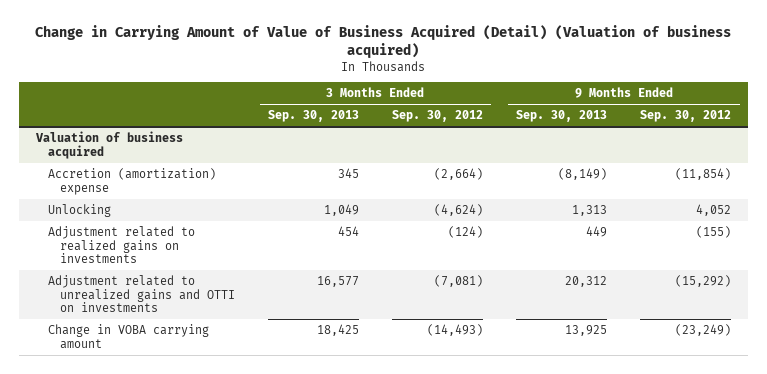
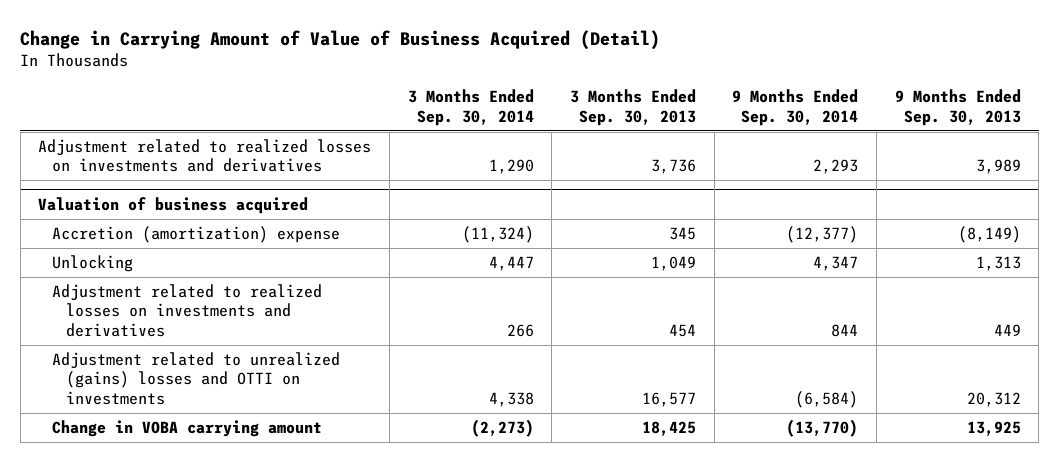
[35,25,732,59] Change in Carrying Amount of Value of Business Acquired (Detail) (Valuation of business acquired) -> [20,29,661,50] Change in Carrying Amount of Value of Business Acquired (Detail)
[392,110,484,123] Sep. 30, 2012 -> none
[640,110,732,123] Sep. 30, 2012 -> none
none -> [407,89,534,126] 3 Months Ended Sep. 30, 2014
none -> [732,89,859,126] 9 Months Ended Sep. 30, 2014
none -> [38,139,372,173] Adjustment related to realized losses on investments and derivatives
[47,226,195,264] Adjustment related to realized gains on investments -> [52,284,323,337] Adjustment related to realized losses on investments and derivatives
[47,275,235,313] Adjustment related to unrealized gains and OTTI on investments -> [52,352,341,405] Adjustment related to unrealized (gains) losses and OTTI on investments

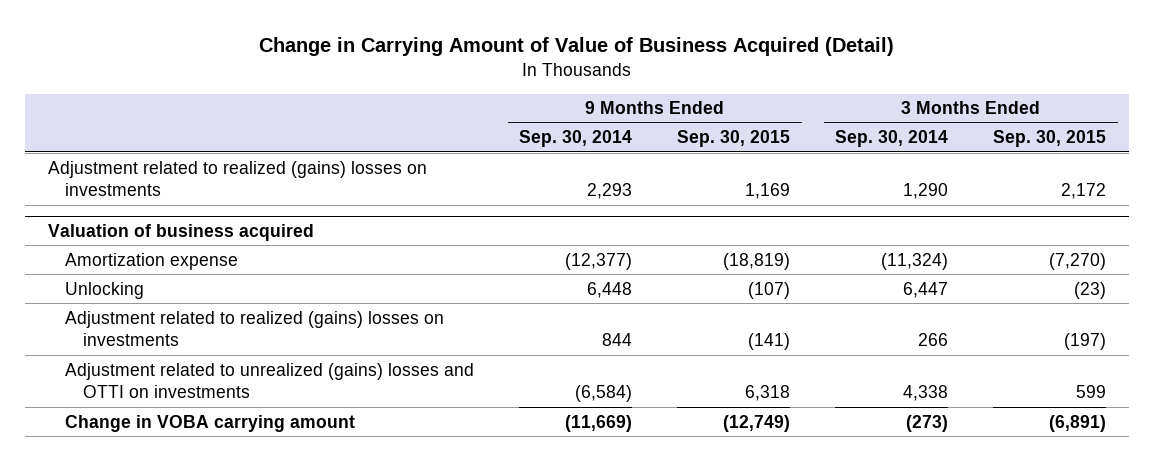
[570,89,697,126] 3 Months Ended Sep. 30, 2013 -> none
[894,89,1021,126] 9 Months Ended Sep. 30, 2013 -> none
none -> [677,130,791,148] Sep. 30, 2015
none -> [993,130,1107,148] Sep. 30, 2015
[38,139,372,173] Adjustment related to realized losses on investments and derivatives -> [47,160,427,197] Adjustment related to realized (gains) losses on investments
[52,226,341,244] Accretion (amortization) expense -> [65,252,239,270] Amortization expense
[488,256,534,272] 4,447 -> [903,281,949,298] 6,447
[813,256,859,272] 4,347 -> [587,281,633,298] 6,448
[52,284,323,337] Adjustment related to realized losses on investments and derivatives -> [65,310,445,347] Adjustment related to realized (gains) losses on investments
[470,419,534,438] (2,273) -> [906,414,949,432] (273)
[786,419,859,438] (13,770) -> [565,414,633,432] (11,669)

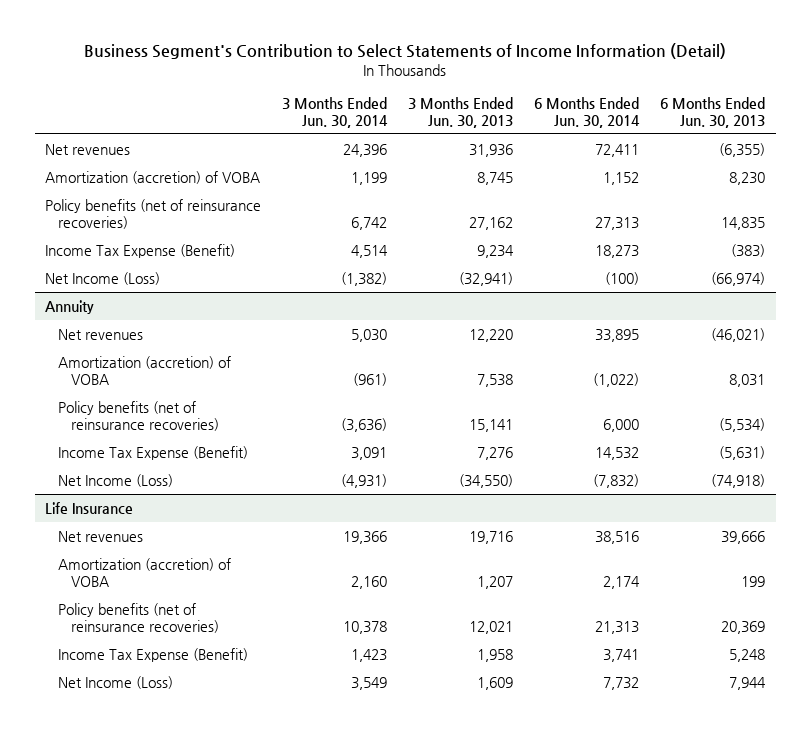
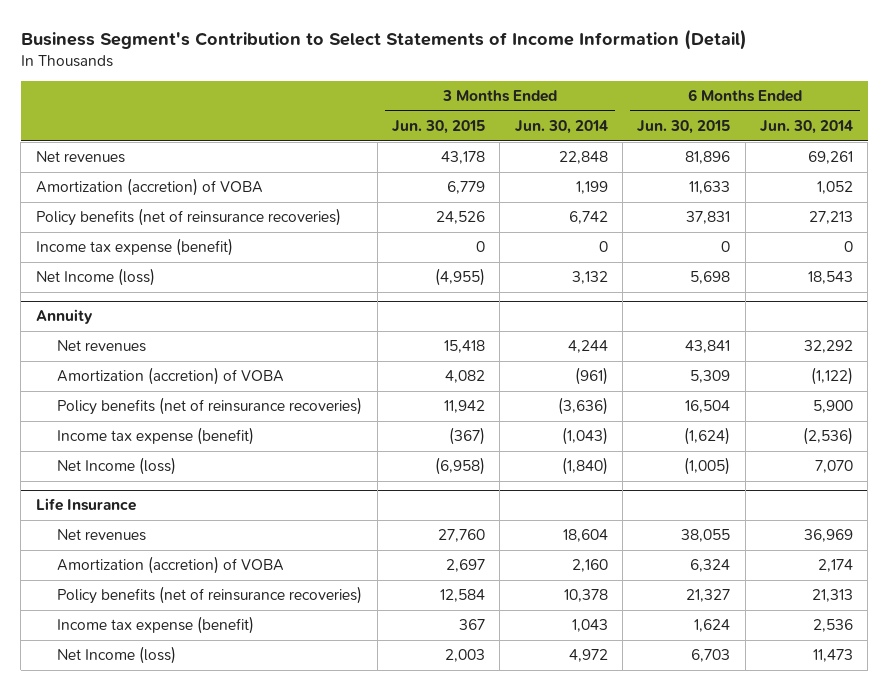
[408,96,514,128] 3 Months Ended Jun. 30, 2013 -> none
[660,96,766,128] 6 Months Ended Jun. 30, 2013 -> none
none -> [391,120,485,135] Jun. 30, 2015
none -> [637,120,731,135] Jun. 30, 2015
[343,143,388,157] 24,396 -> [558,151,608,165] 22,848
[595,143,640,157] 72,411 -> [807,151,853,165] 69,261
[603,171,640,185] 1,152 -> [816,181,853,195] 1,052
[595,216,640,230] 27,313 -> [808,211,853,225] 27,213
[45,243,236,258] Income Tax Expense (Benefit) -> [35,238,233,257] Income tax expense (benefit)
[351,244,389,258] 4,514 -> [598,241,608,253] 0
[595,244,640,258] 18,273 -> [843,241,853,253] 0
[45,271,161,285] Net Income (Loss) -> [35,268,155,287] Net Income (loss)
[341,271,388,286] (1,382) -> [571,271,608,285] 3,132
[605,271,640,285] (100) -> [807,271,853,285] 18,543
[351,328,388,342] 5,030 -> [567,340,608,354] 4,244
[595,328,640,342] 33,895 -> [803,340,853,354] 32,292
[593,372,640,387] (1,022) -> [810,367,853,386] (1,122)
[603,418,640,432] 6,000 -> [812,400,853,414] 5,900
[58,445,249,460] Income Tax Expense (Benefit) -> [57,427,255,446] Income tax expense (benefit)
[351,446,388,460] 3,091 -> [561,427,608,446] (1,043)
[595,446,640,460] 14,532 -> [802,427,853,446] (2,536)
[58,473,174,487] Net Income (Loss) -> [57,457,177,476] Net Income (loss)
[341,473,388,488] (4,931) -> [561,457,608,476] (1,840)
[593,473,640,488] (7,832) -> [814,460,853,474] 7,070
[343,530,388,544] 19,366 -> [562,529,608,543] 18,604
[595,530,640,544] 38,516 -> [803,529,853,543] 36,969
[58,647,249,662] Income Tax Expense (Benefit) -> [57,616,255,635] Income tax expense (benefit)
[351,648,388,662] 1,423 -> [571,619,608,633] 1,043
[603,648,640,662] 3,741 -> [812,619,853,633] 2,536
[58,675,174,689] Net Income (Loss) -> [57,646,177,665] Net Income (loss)
[351,676,388,690] 3,549 -> [568,649,608,663] 4,972
[603,676,640,690] 7,732 -> [812,649,853,663] 11,473

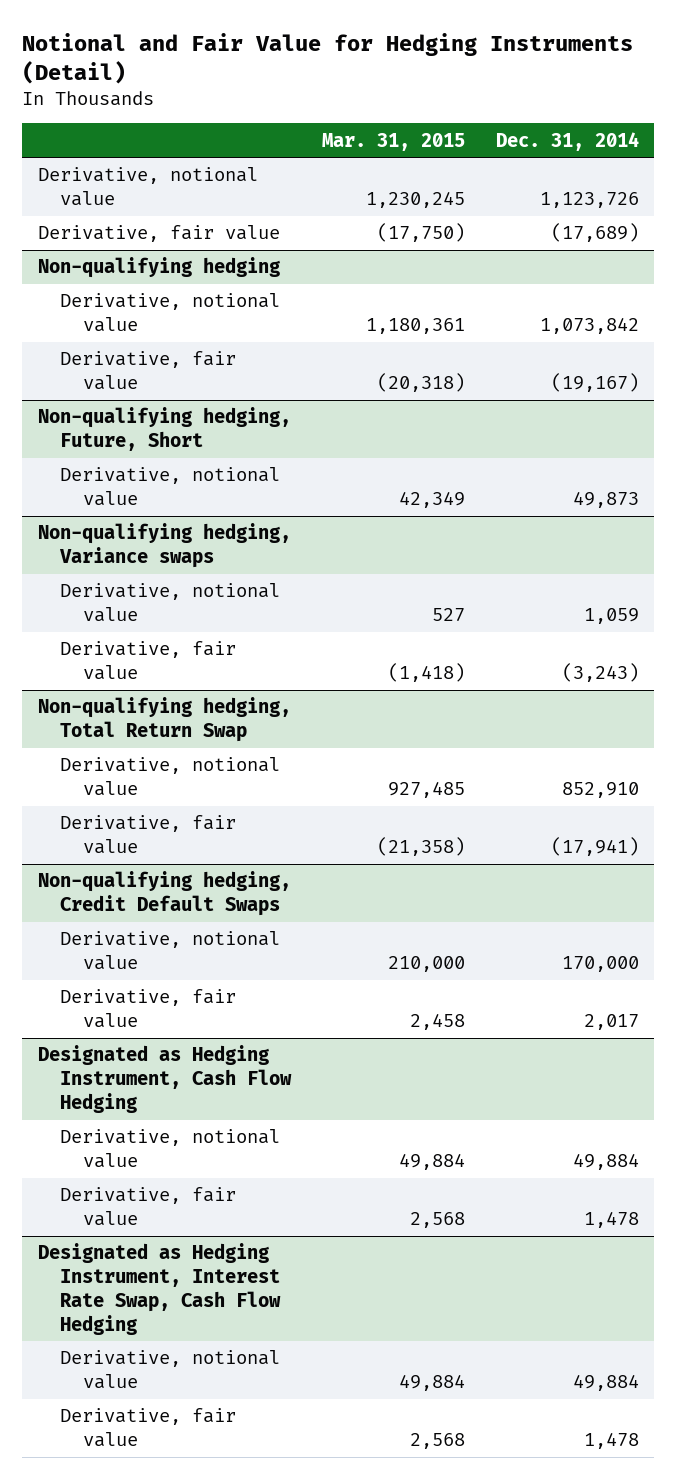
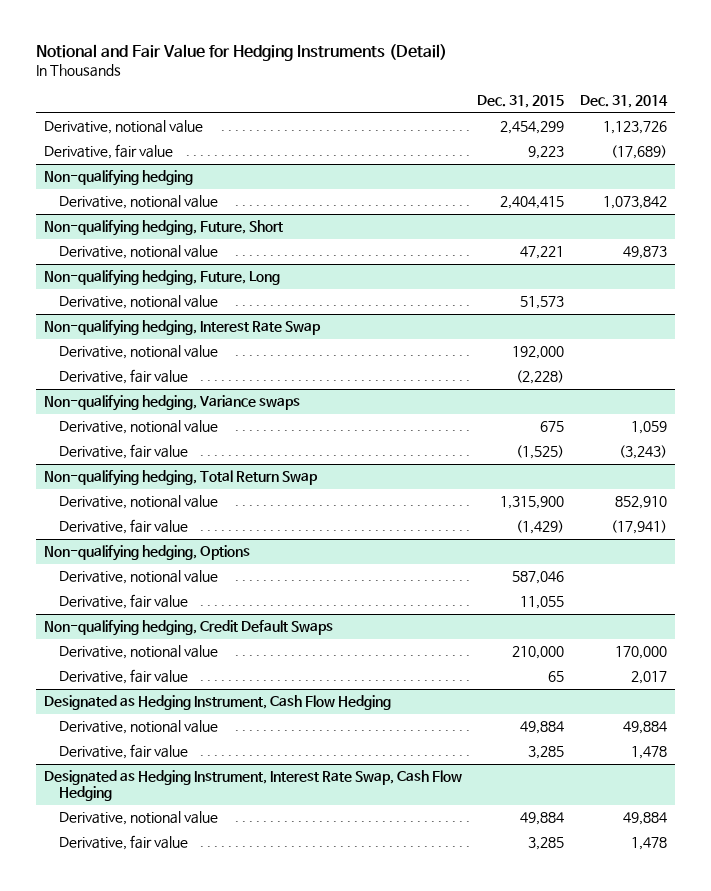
[321,132,465,151] Mar. 31, 2015 -> none
none -> [477,95,565,109] Dec. 31, 2015
[60,351,237,391] Derivative, fair value -> none
none -> [43,270,280,287] Non-qualifying hedging, Future, Long
none -> [59,295,219,310] Derivative, notional value
none -> [43,320,321,337] Non-qualifying hedging, Interest Rate Swap
none -> [59,345,219,360] Derivative, notional value
none -> [59,369,189,385] Derivative, fair value
none -> [43,545,250,562] Non-qualifying hedging, Options
none -> [59,570,219,585] Derivative, notional value
none -> [59,594,189,610] Derivative, fair value

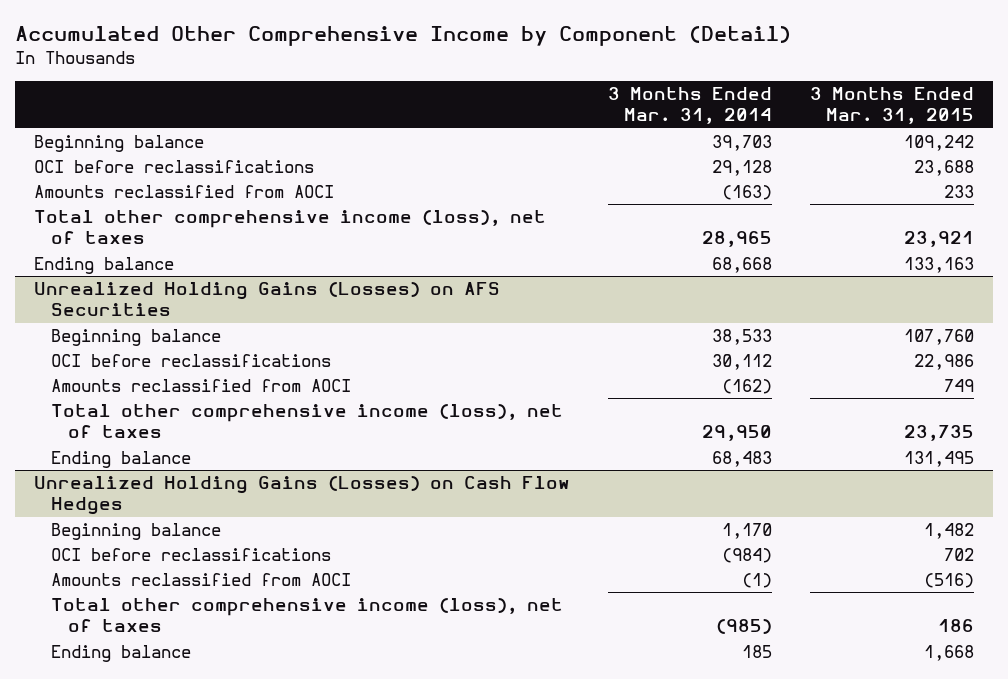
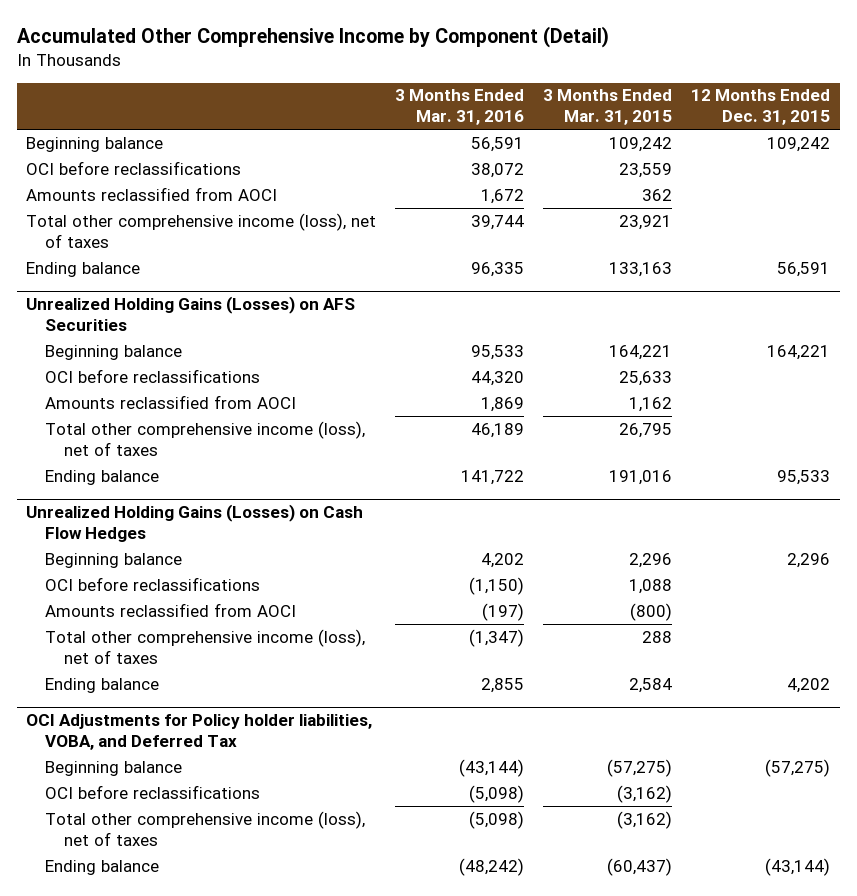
[608,87,773,125] 3 Months Ended Mar. 31, 2014 -> none
none -> [395,89,525,126] 3 Months Ended Mar. 31, 2016
none -> [691,89,831,126] 12 Months Ended Dec. 31, 2015
[914,160,975,177] 23,688 -> [619,162,673,178] 23,559
[944,185,975,199] 233 -> [642,188,673,201] 362
[904,329,975,346] 107,760 -> [609,344,673,360] 164,221
[914,354,975,371] 22,986 -> [619,370,673,386] 25,633
[944,379,975,393] 749 -> [629,396,673,412] 1,162
[904,425,975,442] 23,735 -> [619,422,673,438] 26,795
[904,451,975,468] 131,495 -> [609,469,673,485] 191,016
[924,523,975,540] 1,482 -> [629,552,673,568] 2,296
[944,548,975,562] 702 -> [629,578,673,594] 1,088
[924,573,975,589] (516) -> [630,602,673,621] (800)
[938,619,975,633] 186 -> [642,630,673,643] 288
[924,645,975,662] 1,668 -> [629,677,673,693] 2,584
none -> [26,714,373,750] OCI Adjustments for Policy holder liabilities, VOBA, and Deferred Tax
none -> [45,760,183,776] Beginning balance
none -> [45,784,261,799] OCI before reclassifications
none -> [45,810,366,846] Total other comprehensive income (loss), net of taxes
none -> [45,859,160,875] Ending balance

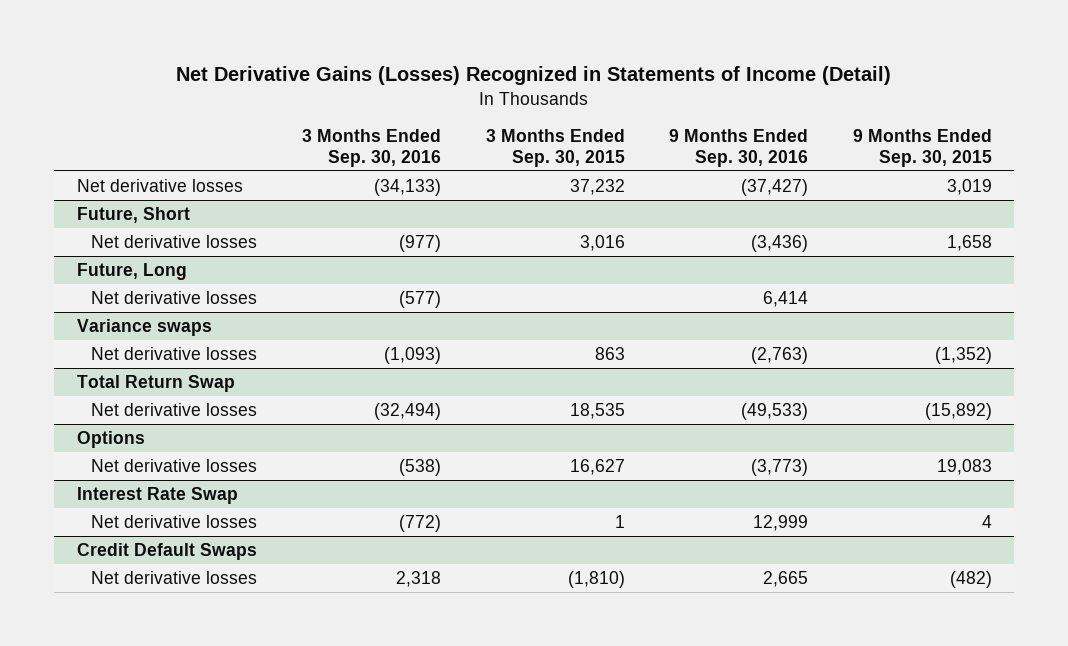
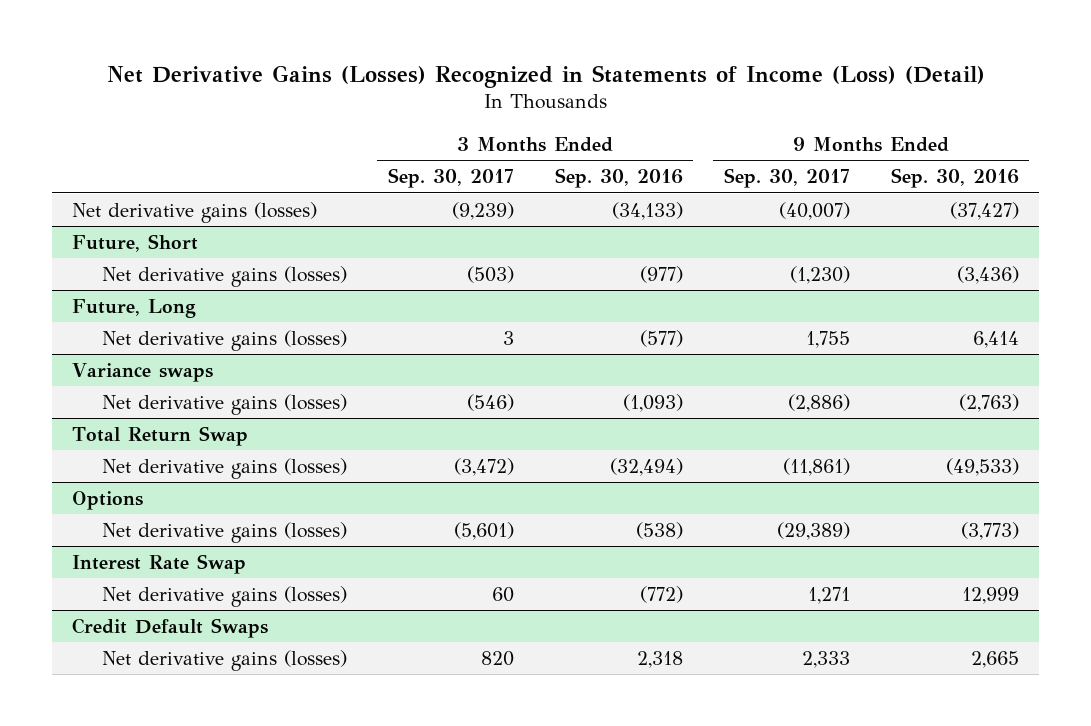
[176,66,892,86] Net Derivative Gains (Losses) Recognized in Statements of Income (Detail) -> [106,65,985,89] Net Derivative Gains (Losses) Recognized in Statements of Income (Loss) (Detail)
[485,129,625,167] 3 Months Ended Sep. 30, 2015 -> none
[852,129,992,167] 9 Months Ended Sep. 30, 2015 -> none
none -> [387,168,514,189] Sep. 30, 2017
none -> [723,168,850,189] Sep. 30, 2017
[76,178,243,192] Net derivative losses -> [72,201,318,223] Net derivative gains (losses)
[91,234,258,248] Net derivative losses -> [101,265,347,287] Net derivative gains (losses)
[91,290,258,304] Net derivative losses -> [101,329,347,351] Net derivative gains (losses)
[91,346,258,360] Net derivative losses -> [101,393,347,415] Net derivative gains (losses)
[91,402,258,416] Net derivative losses -> [101,457,347,479] Net derivative gains (losses)
[91,458,258,472] Net derivative losses -> [101,521,347,543] Net derivative gains (losses)
[91,514,258,528] Net derivative losses -> [101,585,347,607] Net derivative gains (losses)
[91,570,258,584] Net derivative losses -> [101,649,347,671] Net derivative gains (losses)

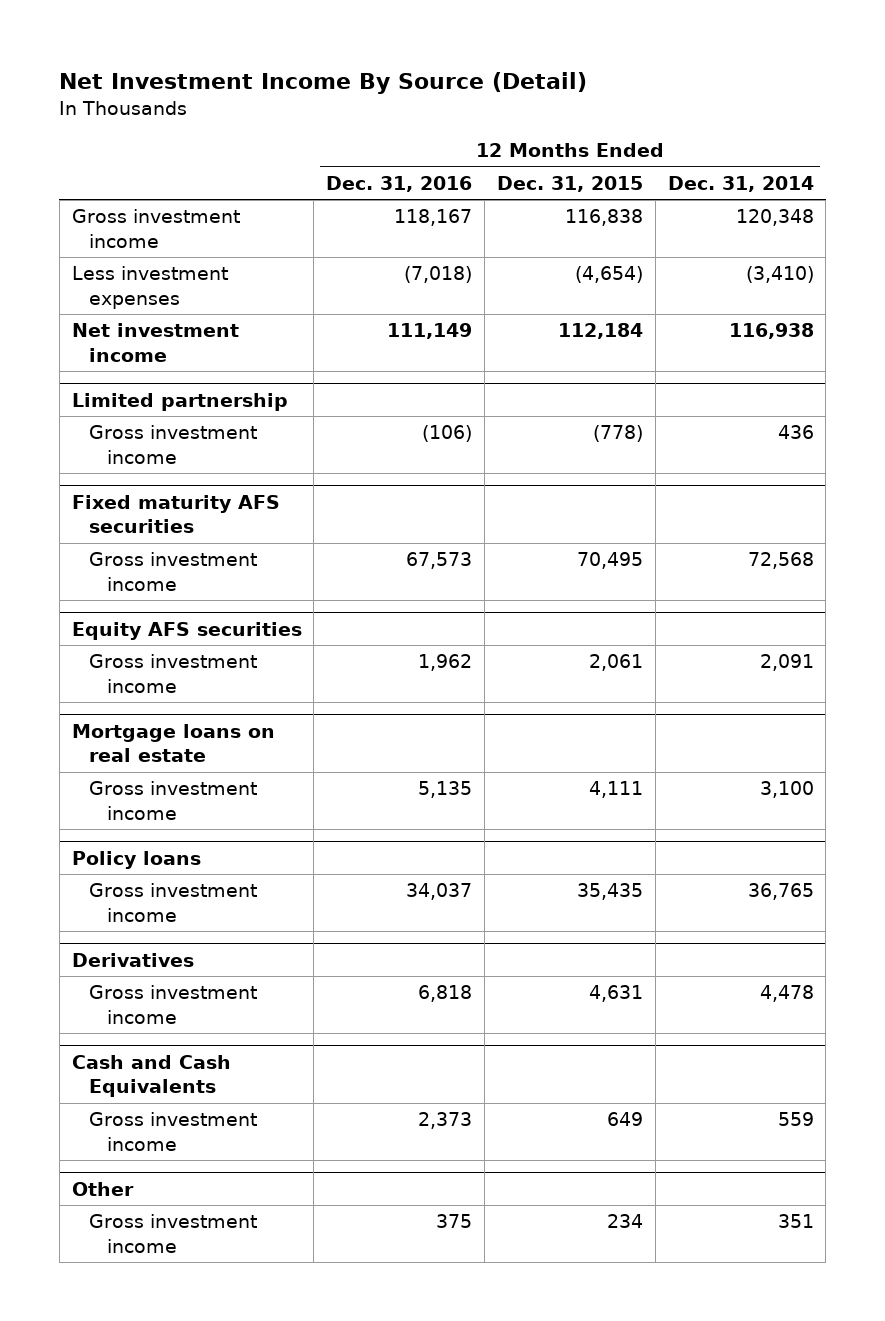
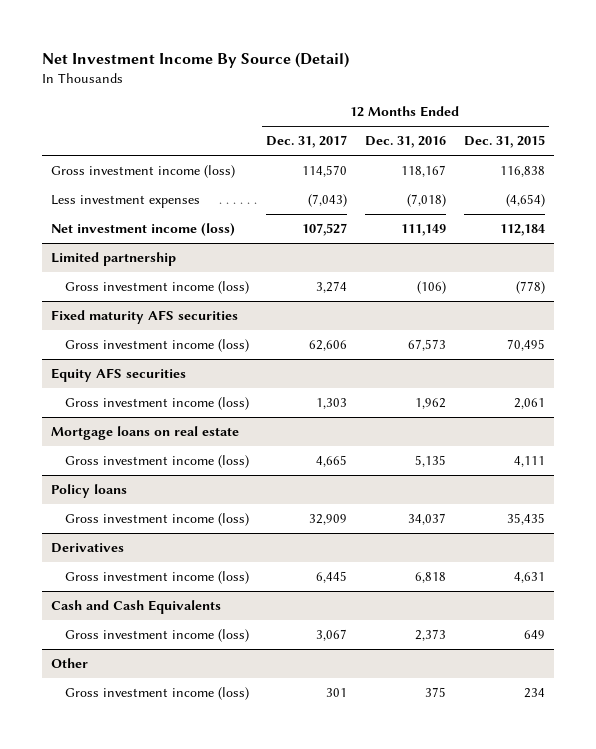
[667,175,814,192] Dec. 31, 2014 -> none
none -> [266,135,348,149] Dec. 31, 2017
[71,209,240,248] Gross investment income -> [50,165,235,179] Gross investment income (loss)
[71,323,239,362] Net investment income -> [50,223,235,237] Net investment income (loss)
[89,425,258,464] Gross investment income -> [64,281,249,295] Gross investment income (loss)
[89,552,258,591] Gross investment income -> [64,339,249,353] Gross investment income (loss)
[89,654,258,693] Gross investment income -> [64,397,249,411] Gross investment income (loss)
[89,781,258,820] Gross investment income -> [64,455,249,469] Gross investment income (loss)
[89,883,258,922] Gross investment income -> [64,513,249,527] Gross investment income (loss)
[89,985,258,1024] Gross investment income -> [64,571,249,585] Gross investment income (loss)
[89,1112,258,1151] Gross investment income -> [64,629,249,643] Gross investment income (loss)
[89,1214,258,1253] Gross investment income -> [64,687,249,701] Gross investment income (loss)

